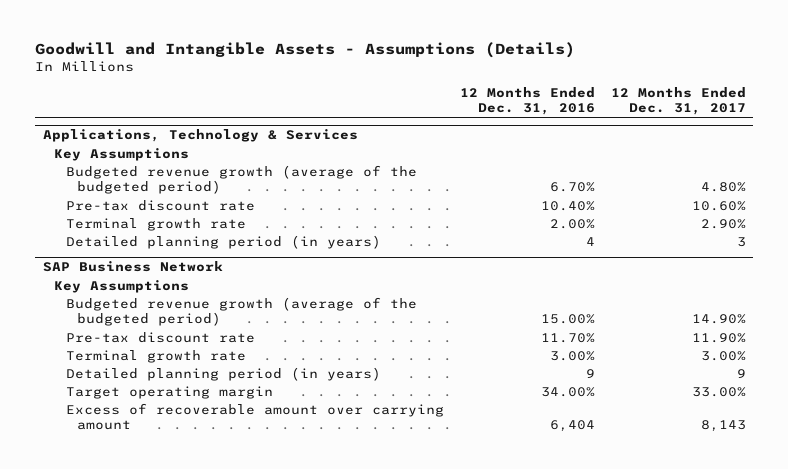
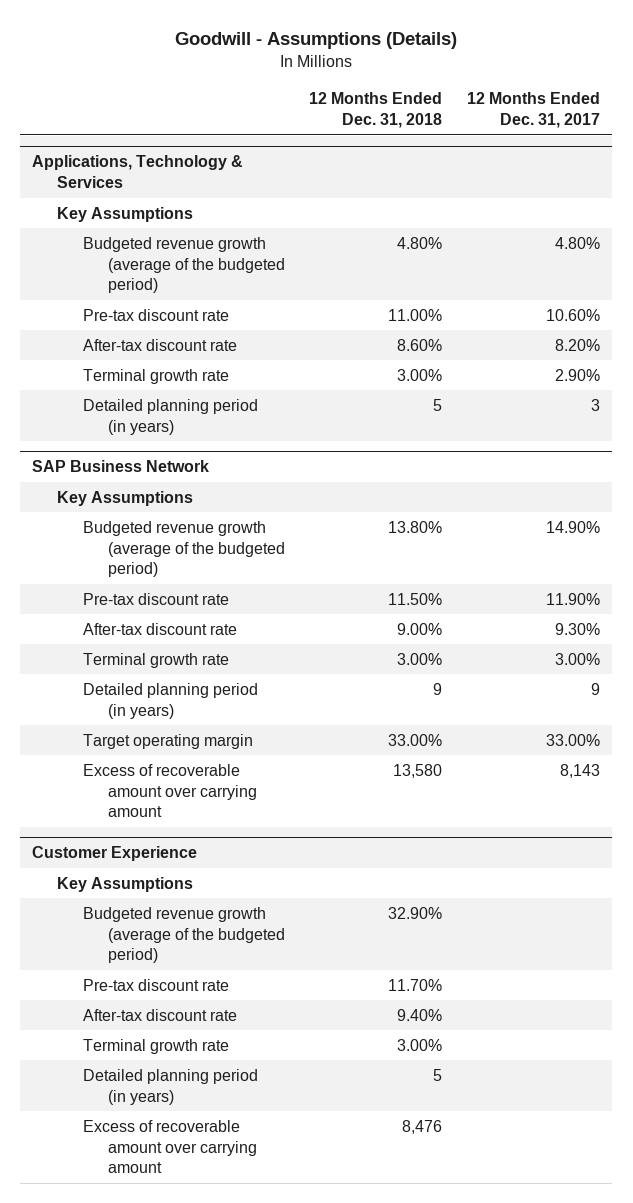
[34,42,575,59] Goodwill and Intangible Assets - Assumptions (Details) -> [175,32,458,50] Goodwill - Assumptions (Details)
[459,87,595,116] 12 Months Ended Dec. 31, 2016 -> none
none -> [309,92,443,128] 12 Months Ended Dec. 31, 2018
none -> [82,338,237,351] After-tax discount rate
none -> [82,622,237,635] After-tax discount rate
none -> [32,846,198,862] Customer Experience
none -> [57,876,194,892] Key Assumptions
none -> [82,906,285,964] Budgeted revenue growth (average of the budgeted period)
none -> [82,978,229,991] Pre-tax discount rate
none -> [82,1008,237,1021] After-tax discount rate
none -> [82,1038,229,1054] Terminal growth rate
none -> [82,1068,258,1105] Detailed planning period (in years)
none -> [82,1119,257,1174] Excess of recoverable amount over carrying amount

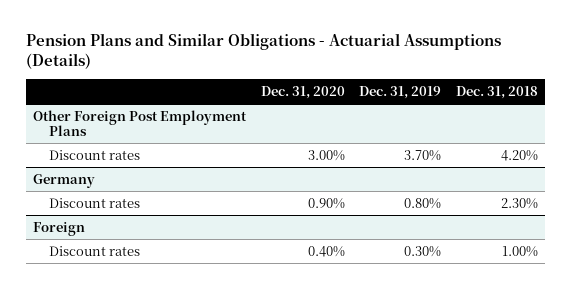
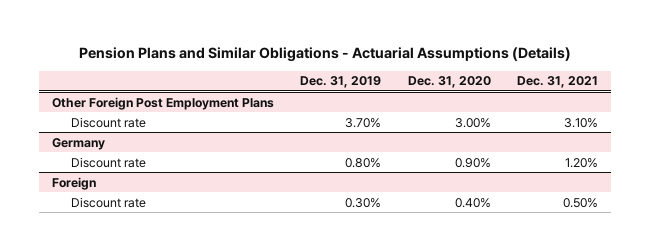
[455,85,538,99] Dec. 31, 2018 -> none
none -> [517,76,599,89] Dec. 31, 2021
[49,149,141,160] Discount rates -> [71,116,147,128] Discount rate
[49,197,141,208] Discount rates -> [71,156,147,168] Discount rate
[49,245,141,256] Discount rates -> [71,196,147,208] Discount rate

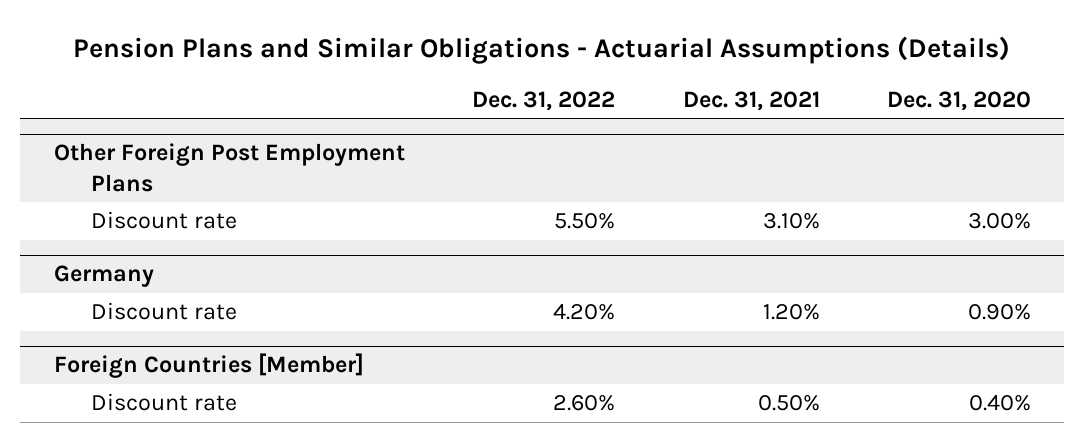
[300,76,382,89] Dec. 31, 2019 -> none
none -> [472,90,616,111] Dec. 31, 2022
[52,176,97,190] Foreign -> [53,353,364,379] Foreign Countries [Member]

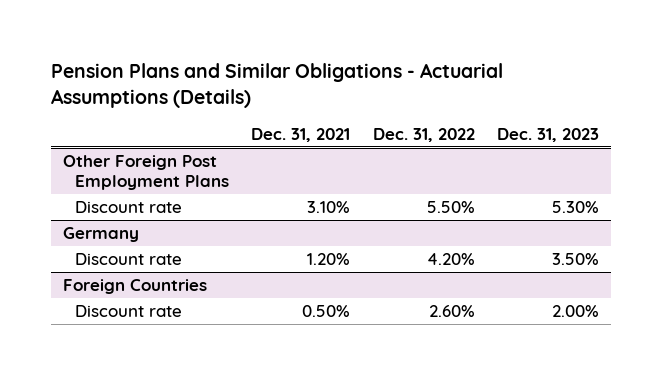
[886,90,1031,111] Dec. 31, 2020 -> none
none -> [497,128,600,143] Dec. 31, 2023
[53,353,364,379] Foreign Countries [Member] -> [62,278,207,294] Foreign Countries

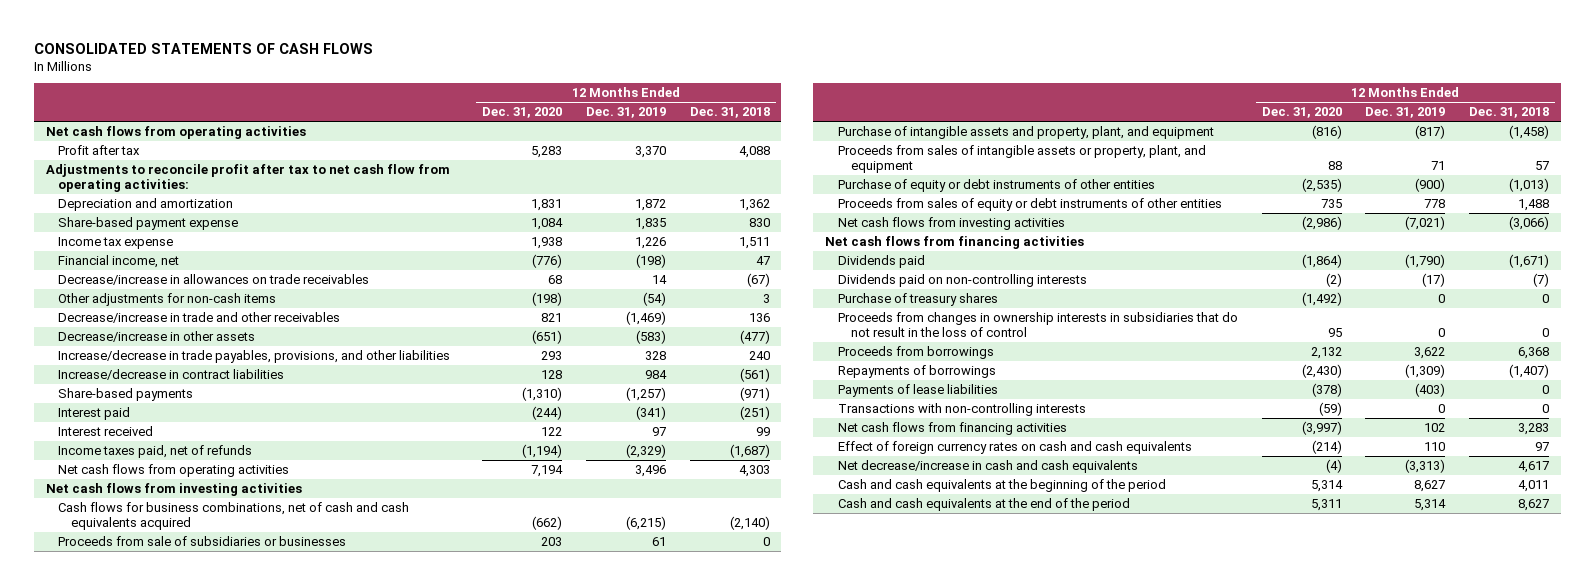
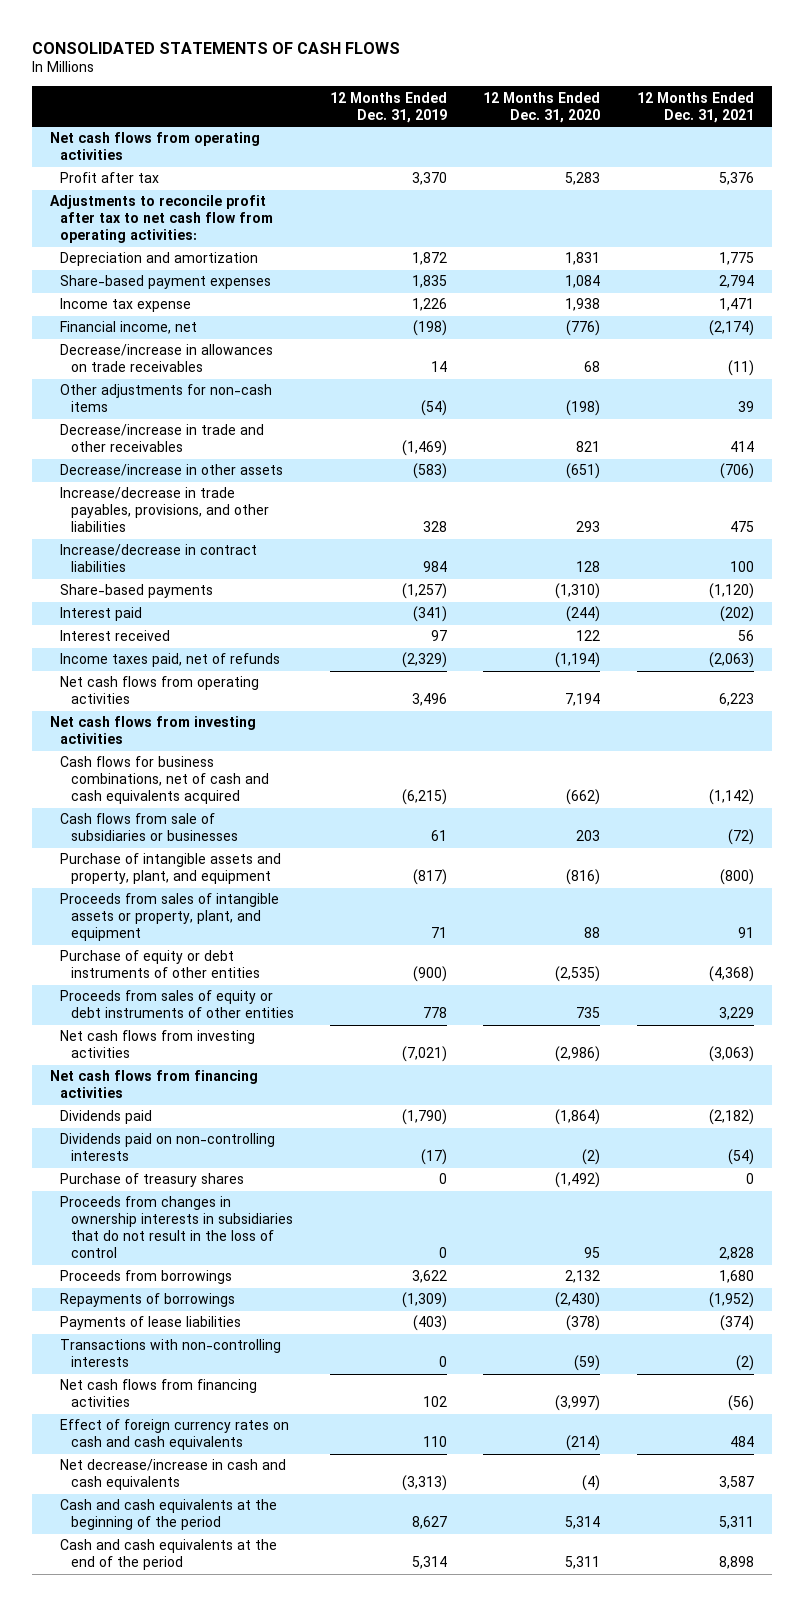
[689,107,770,119] Dec. 31, 2018 -> none
none -> [636,91,754,123] 12 Months Ended Dec. 31, 2021
[58,216,239,230] Share-based payment expense -> [60,275,272,290] Share-based payment expenses
[58,535,347,546] Proceeds from sale of subsidiaries or businesses -> [60,813,238,842] Cash flows from sale of subsidiaries or businesses

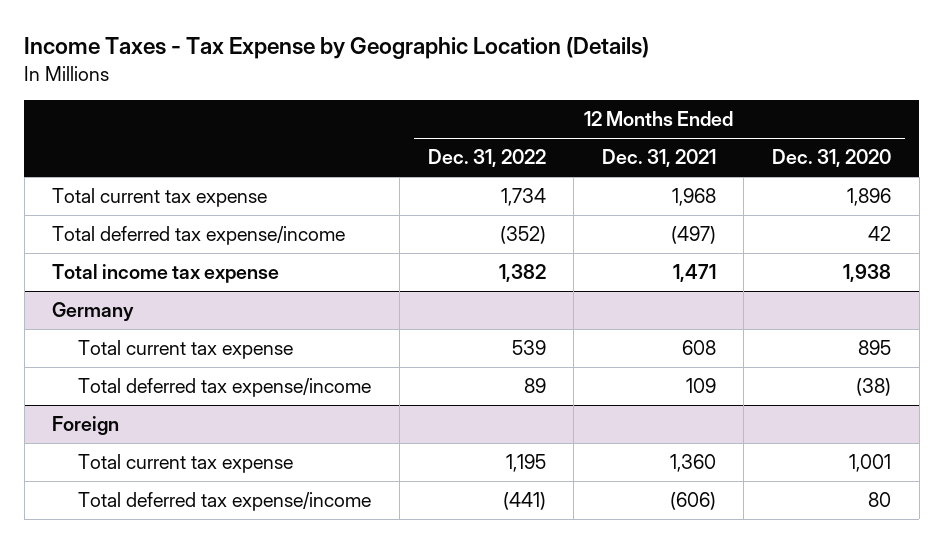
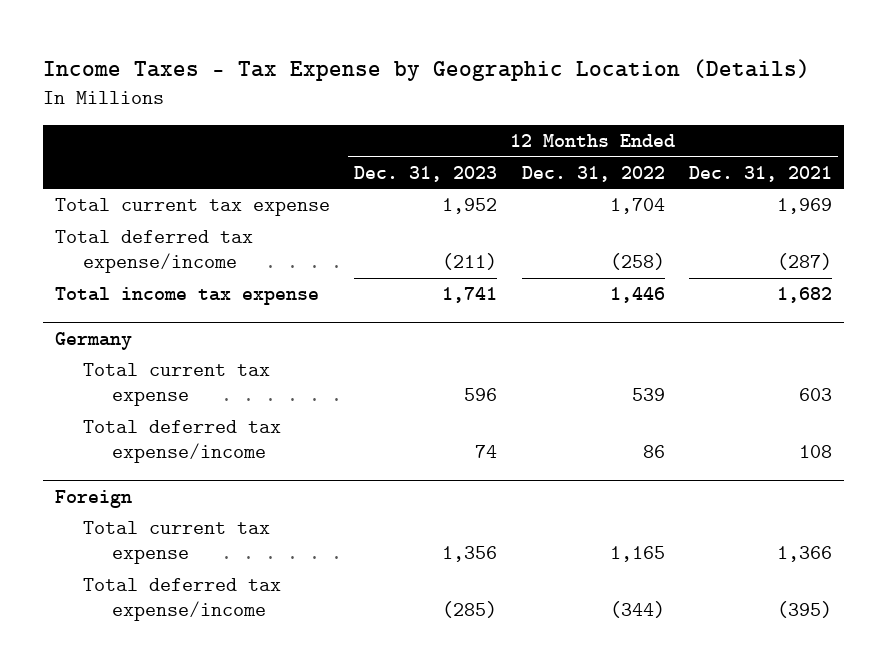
[771,149,891,168] Dec. 31, 2020 -> none
none -> [354,165,498,182] Dec. 31, 2023
[500,188,546,207] 1,734 -> [609,198,665,215] 1,704
[671,188,716,207] 1,968 -> [777,198,833,215] 1,969
[499,226,546,245] (352) -> [609,253,665,271] (258)
[670,226,716,245] (497) -> [777,253,833,271] (287)
[498,264,546,283] 1,382 -> [609,287,665,304] 1,446
[672,264,716,283] 1,471 -> [777,287,833,304] 1,682
[681,340,716,356] 608 -> [799,388,833,402] 603
[523,378,546,394] 89 -> [642,445,665,459] 86
[685,378,716,394] 109 -> [799,445,833,459] 108
[505,454,546,473] 1,195 -> [609,546,665,563] 1,165
[669,454,716,473] 1,360 -> [777,546,833,563] 1,366
[502,492,546,511] (441) -> [609,601,665,619] (344)
[669,492,716,511] (606) -> [777,601,833,619] (395)

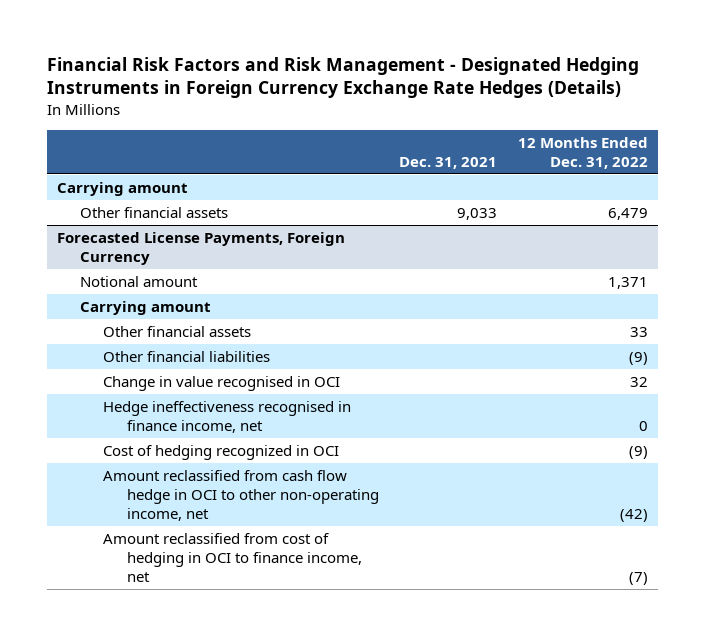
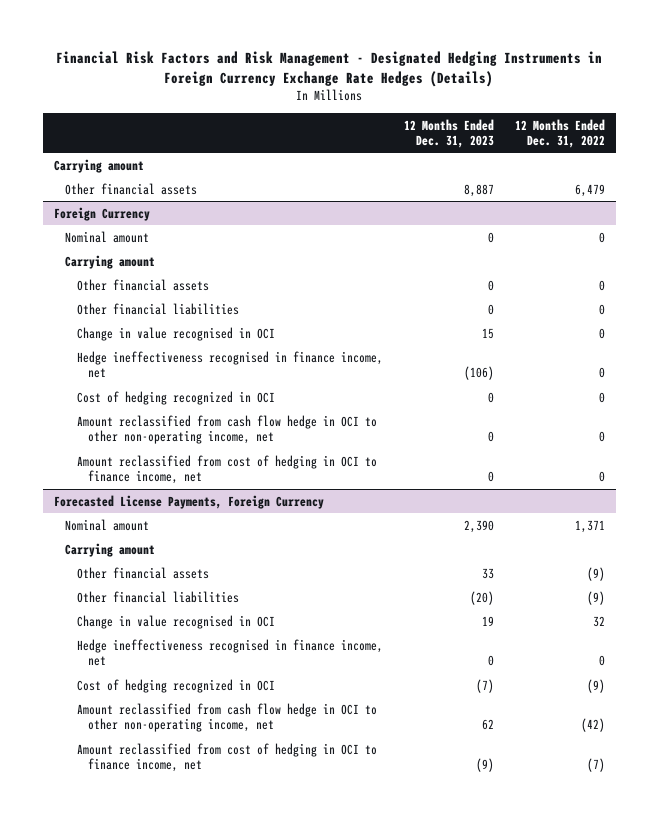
[399,156,498,169] Dec. 31, 2021 -> none
none -> [403,118,494,148] 12 Months Ended Dec. 31, 2023
none -> [53,206,150,221] Foreign Currency
none -> [65,230,150,243] Nominal amount
none -> [65,254,156,269] Carrying amount
none -> [76,278,209,291] Other financial assets
none -> [76,302,239,315] Other financial liabilities
none -> [76,326,275,341] Change in value recognised in OCI
none -> [76,350,383,378] Hedge ineffectiveness recognised in finance income, net
none -> [76,390,275,405] Cost of hedging recognized in OCI
none -> [76,414,377,444] Amount reclassified from cash flow hedge in OCI to other non-operating income, net
none -> [76,454,377,484] Amount reclassified from cost of hedging in OCI to finance income, net
[80,276,199,288] Notional amount -> [65,518,150,531] Nominal amount
[629,327,648,338] 33 -> [587,566,606,581] (9)

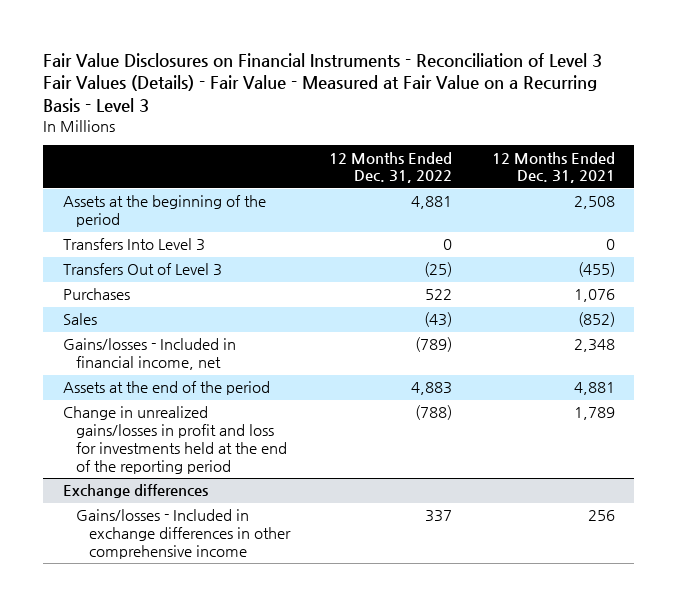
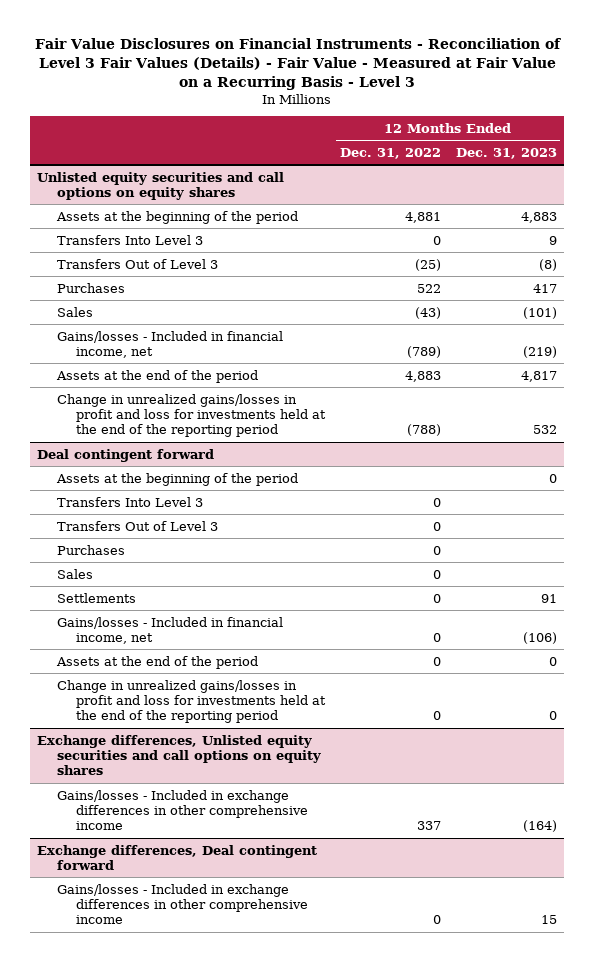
[491,151,615,184] 12 Months Ended Dec. 31, 2021 -> none
none -> [455,147,557,159] Dec. 31, 2023
none -> [37,171,285,200] Unlisted equity securities and call options on equity shares
[62,484,208,499] Exchange differences -> [37,448,215,462] Deal contingent forward
none -> [55,472,298,486] Assets at the beginning of the period
none -> [56,496,203,507] Transfers Into Level 3
none -> [56,520,218,531] Transfers Out of Level 3
none -> [56,544,125,555] Purchases
none -> [56,568,93,579] Sales
none -> [56,592,136,603] Settlements
none -> [56,616,283,644] Gains/losses - Included in financial income, net
none -> [55,655,258,669] Assets at the end of the period
none -> [56,679,327,724] Change in unrealized gains/losses in profit and loss for investments held at the end of the reporting period
none -> [37,734,321,776] Exchange differences, Unlisted equity securities and call options on equity shares
none -> [37,844,318,870] Exchange differences, Deal contingent forward
none -> [56,883,309,925] Gains/losses - Included in exchange differences in other comprehensive income

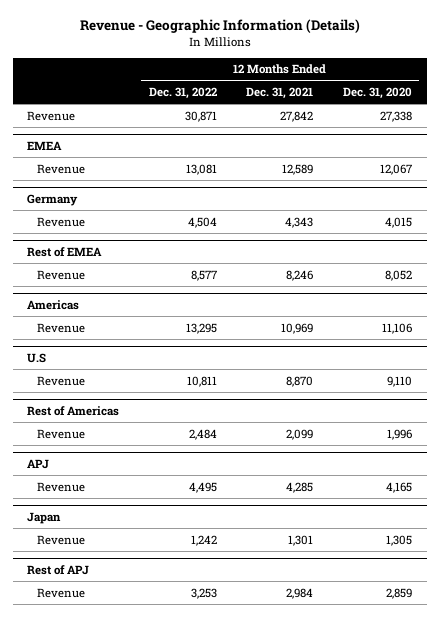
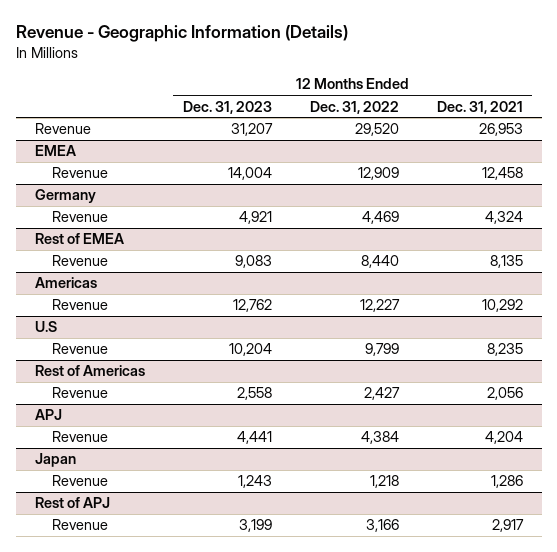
[342,87,412,100] Dec. 31, 2020 -> none
none -> [182,100,272,114] Dec. 31, 2023
[184,110,217,122] 30,871 -> [354,123,399,137] 29,520
[280,110,314,122] 27,842 -> [478,123,523,137] 26,953
[185,163,217,175] 13,081 -> [357,167,399,181] 12,909
[282,163,314,175] 12,589 -> [481,167,523,181] 12,458
[187,216,217,228] 4,504 -> [361,211,399,225] 4,469
[285,216,314,228] 4,343 -> [484,211,523,225] 4,324
[190,269,217,281] 8,577 -> [360,255,399,269] 8,440
[286,269,314,281] 8,246 -> [489,255,523,269] 8,135
[185,322,217,334] 13,295 -> [359,299,400,313] 12,227
[281,322,314,334] 10,969 -> [481,299,523,313] 10,292
[186,375,217,387] 10,811 -> [364,343,399,357] 9,799
[286,375,314,387] 8,870 -> [486,343,523,357] 8,235
[188,428,217,440] 2,484 -> [363,387,400,401] 2,427
[286,428,314,440] 2,099 -> [486,387,523,401] 2,056
[188,481,217,493] 4,495 -> [360,431,399,445] 4,384
[286,481,314,493] 4,285 -> [484,431,523,445] 4,204
[190,534,217,546] 1,242 -> [369,475,399,489] 1,218
[288,534,314,546] 1,301 -> [490,475,523,489] 1,286
[190,587,217,599] 3,253 -> [365,519,399,533] 3,166
[286,587,314,599] 2,984 -> [491,519,524,533] 2,917

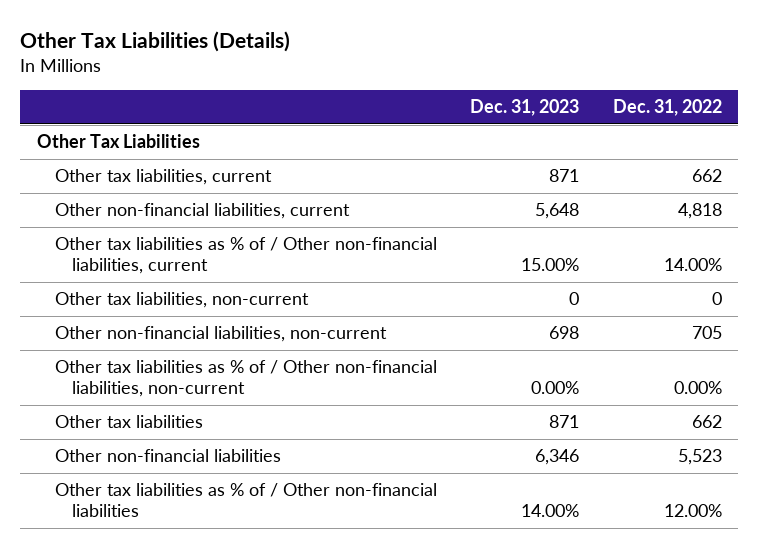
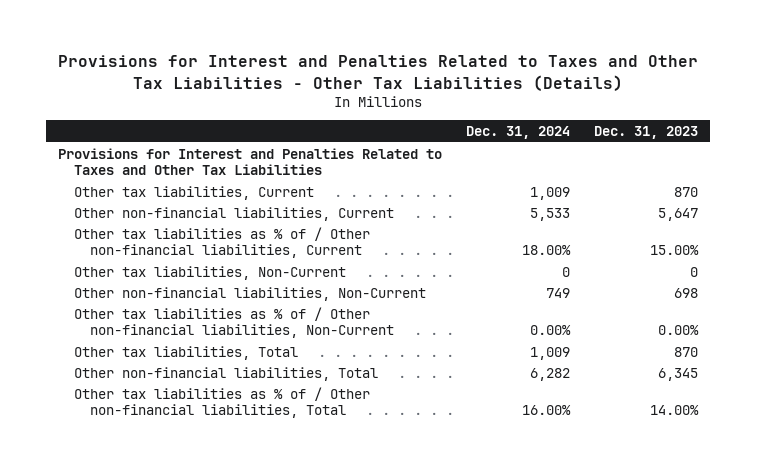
[19,30,290,52] Other Tax Liabilities (Details) -> [58,55,699,91] Provisions for Interest and Penalties Related to Taxes and Other Tax Liabilities - Other Tax Liabilities (Details)
[612,99,722,117] Dec. 31, 2022 -> none
none -> [466,126,571,140] Dec. 31, 2024
[36,134,200,149] Other Tax Liabilities -> none
none -> [58,147,443,176] Provisions for Interest and Penalties Related to Taxes and Other Tax Liabilities
[54,169,272,186] Other tax liabilities, current -> [74,185,315,200] Other tax liabilities, Current
[549,169,580,183] 871 -> [674,186,699,197] 870
[54,203,350,220] Other non-financial liabilities, current -> [74,206,395,221] Other non-financial liabilities, Current
[535,203,580,220] 5,648 -> [658,207,699,221] 5,647
[54,237,437,275] Other tax liabilities as % of / Other non-financial liabilities, current -> [74,226,371,259] Other tax liabilities as % of / Other non-financial liabilities, Current
[54,292,309,309] Other tax liabilities, non-current -> [74,265,347,280] Other tax liabilities, Non-Current
[54,326,387,343] Other non-financial liabilities, non-current -> [74,286,427,301] Other non-financial liabilities, Non-Current
[54,360,437,398] Other tax liabilities as % of / Other non-financial liabilities, non-current -> [74,306,395,339] Other tax liabilities as % of / Other non-financial liabilities, Non-Current
[54,415,203,429] Other tax liabilities -> [74,345,299,360] Other tax liabilities, Total
[549,415,580,429] 871 -> [674,346,699,357] 870
[54,449,281,463] Other non-financial liabilities -> [74,366,379,381] Other non-financial liabilities, Total
[535,449,580,466] 6,346 -> [658,367,699,381] 6,345
[54,483,437,518] Other tax liabilities as % of / Other non-financial liabilities -> [74,386,371,419] Other tax liabilities as % of / Other non-financial liabilities, Total

